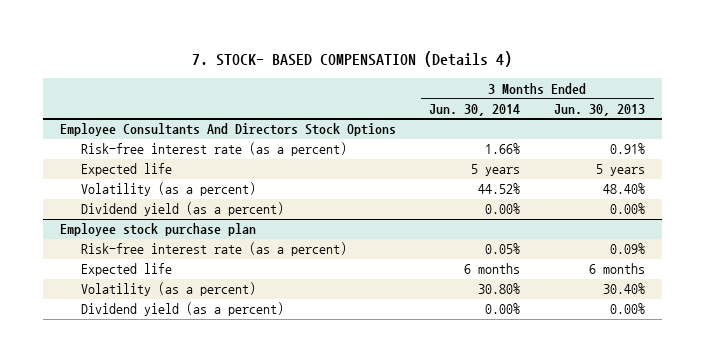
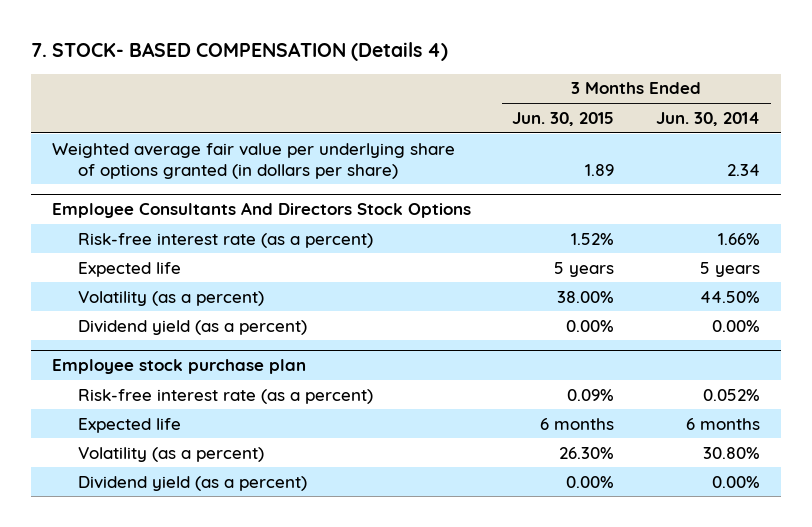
[554,103,646,116] Jun. 30, 2013 -> none
none -> [512,111,615,126] Jun. 30, 2015
none -> [51,142,455,179] Weighted average fair value per underlying share of options granted (in dollars per share)
[478,183,521,195] 44.52% -> [700,290,761,303] 44.50%
[485,243,521,255] 0.05% -> [703,388,761,401] 0.052%

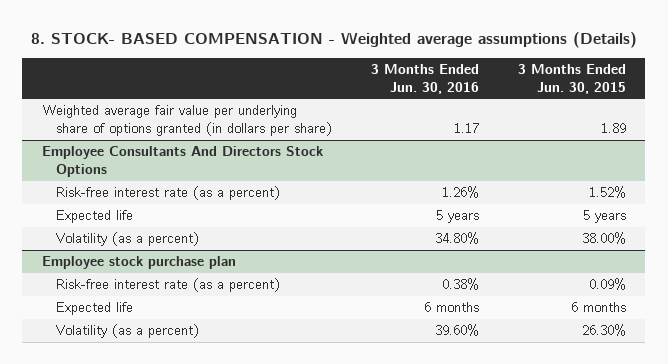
[30,41,448,61] 7. STOCK- BASED COMPENSATION (Details 4) -> [30,31,637,48] 8. STOCK- BASED COMPENSATION - Weighted average assumptions (Details)
[656,111,761,126] Jun. 30, 2014 -> none
none -> [371,63,480,94] 3 Months Ended Jun. 30, 2016
[78,319,308,335] Dividend yield (as a percent) -> none
[78,475,308,491] Dividend yield (as a percent) -> none

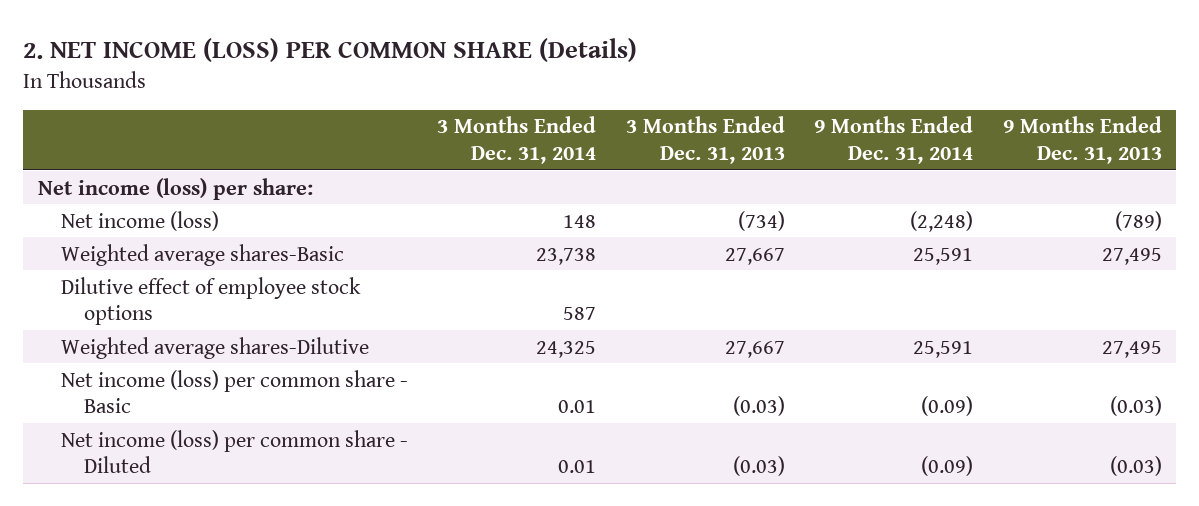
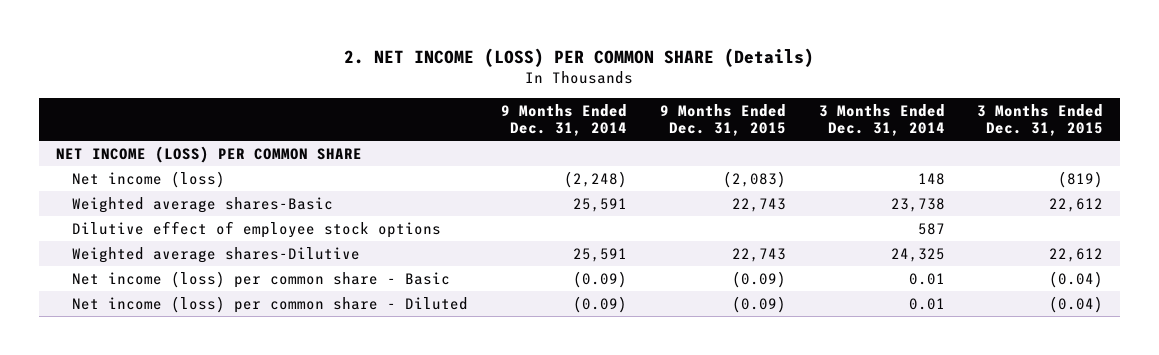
[625,116,785,164] 3 Months Ended Dec. 31, 2013 -> none
[1002,116,1162,164] 9 Months Ended Dec. 31, 2013 -> none
none -> [659,103,786,137] 9 Months Ended Dec. 31, 2015
none -> [977,103,1104,137] 3 Months Ended Dec. 31, 2015
[37,177,313,200] Net income (loss) per share: -> [55,145,362,163] NET INCOME (LOSS) PER COMMON SHARE

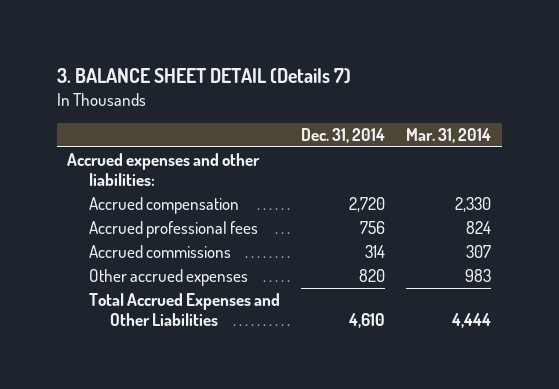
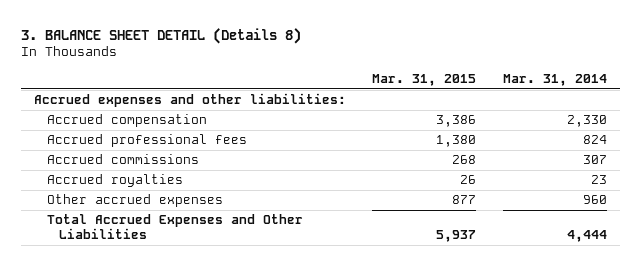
[56,68,351,85] 3. BALANCE SHEET DETAIL (Details 7) -> [20,27,301,44] 3. BALANCE SHEET DETAIL (Details 8)
[301,127,386,143] Dec. 31, 2014 -> none
none -> [372,73,477,86] Mar. 31, 2015
none -> [46,174,183,188] Accrued royalties
[465,269,492,283] 983 -> [582,195,607,205] 960

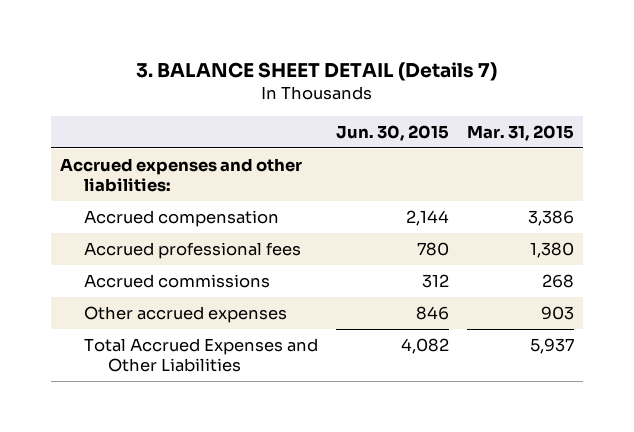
[20,27,301,44] 3. BALANCE SHEET DETAIL (Details 8) -> [135,61,497,81] 3. BALANCE SHEET DETAIL (Details 7)
[502,73,607,86] Mar. 31, 2014 -> none
none -> [335,124,449,141] Jun. 30, 2015
[46,174,183,188] Accrued royalties -> none
[452,195,477,205] 877 -> [540,305,574,320] 903

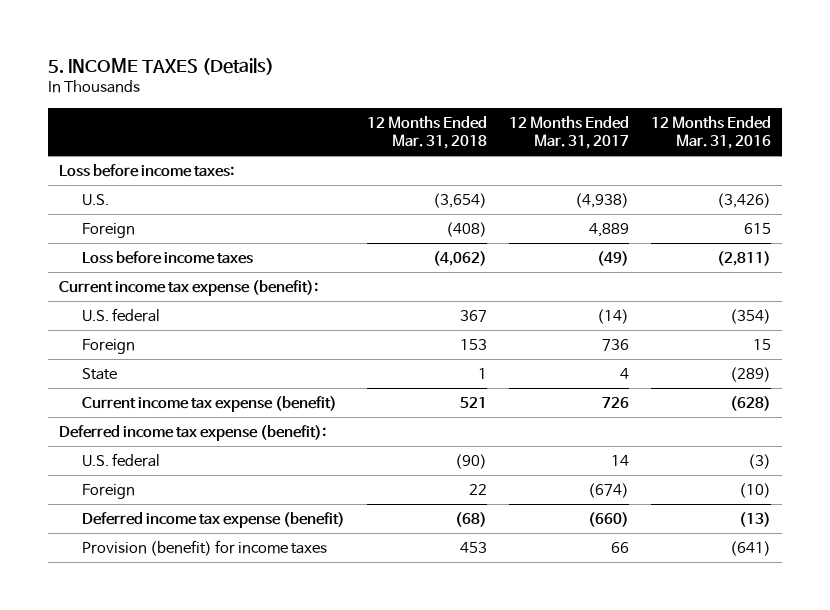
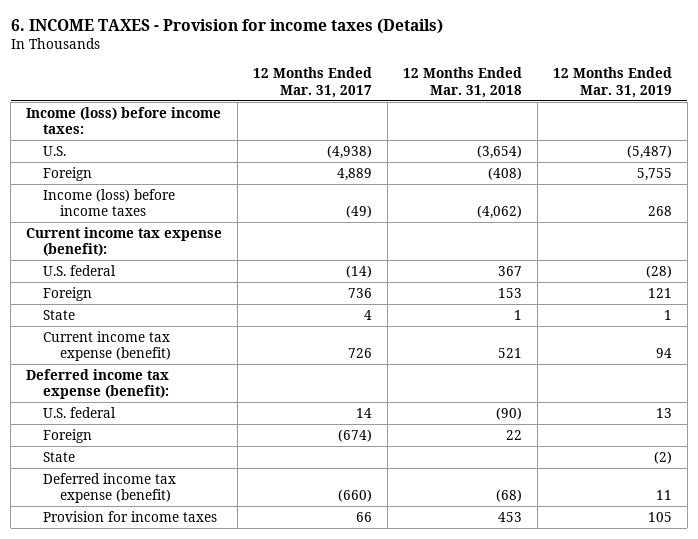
[48,57,275,75] 5. INCOME TAXES (Details) -> [10,19,443,35] 6. INCOME TAXES - Provision for income taxes (Details)
[650,115,771,150] 12 Months Ended Mar. 31, 2016 -> none
none -> [552,67,672,98] 12 Months Ended Mar. 31, 2019
[59,164,235,178] Loss before income taxes: -> [26,106,222,135] Income (loss) before income taxes:
[81,251,253,265] Loss before income taxes -> [43,188,176,217] Income (loss) before income taxes
none -> [43,451,76,462] State
[81,540,327,557] Provision (benefit) for income taxes -> [43,510,218,522] Provision for income taxes

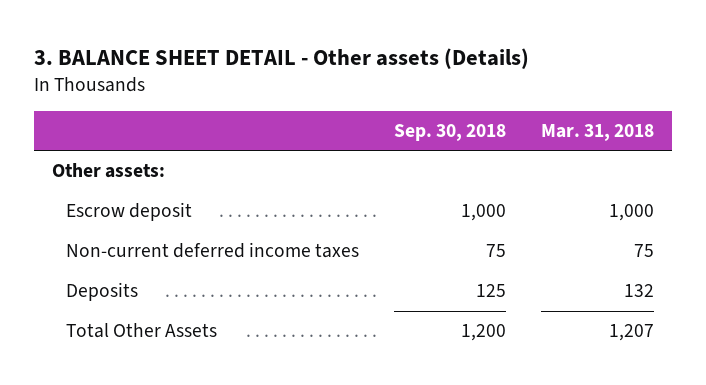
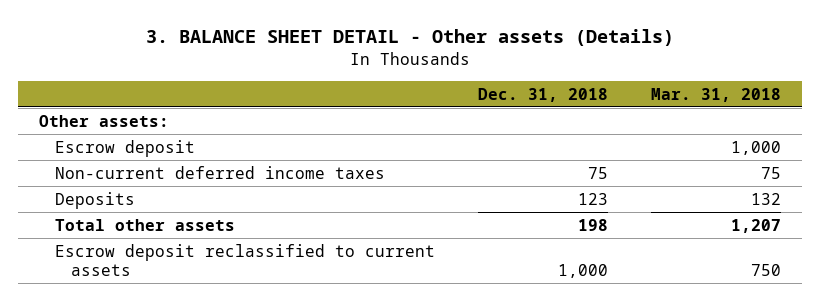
[394,124,507,142] Sep. 30, 2018 -> none
none -> [478,87,609,102] Dec. 31, 2018
[66,323,218,339] Total Other Assets -> [55,218,236,231] Total other assets
none -> [55,243,436,276] Escrow deposit reclassified to current assets

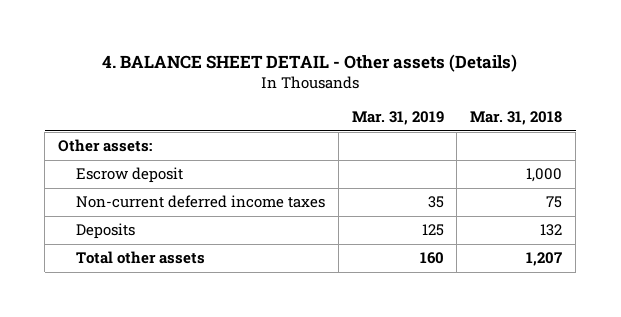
[145,28,674,46] 3. BALANCE SHEET DETAIL - Other assets (Details) -> [102,54,518,73] 4. BALANCE SHEET DETAIL - Other assets (Details)
[478,87,609,102] Dec. 31, 2018 -> none
none -> [351,111,444,126] Mar. 31, 2019
[55,243,436,276] Escrow deposit reclassified to current assets -> none

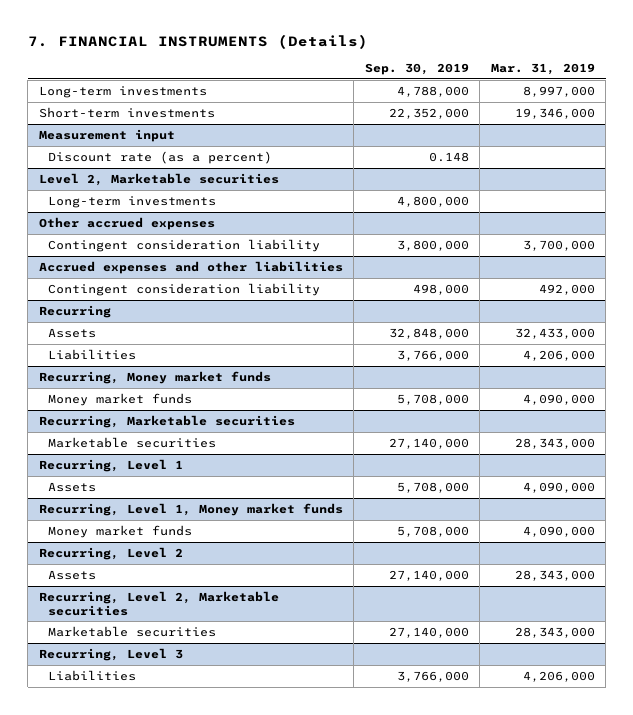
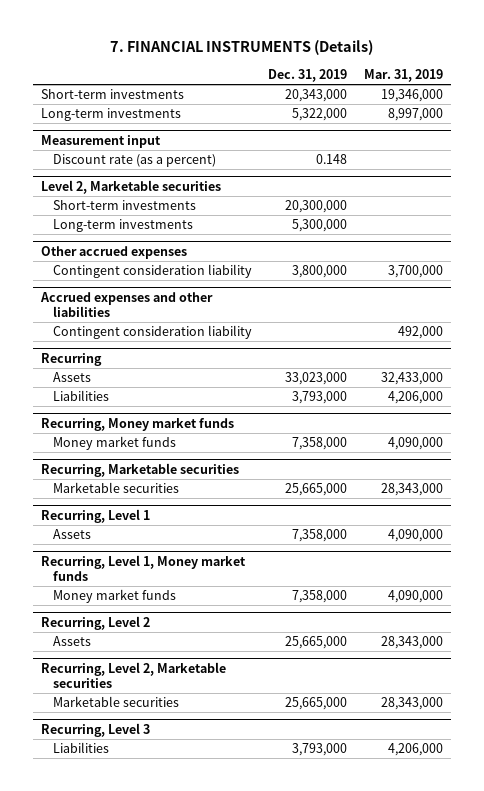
[364,62,469,75] Sep. 30, 2019 -> none
none -> [268,69,348,83] Dec. 31, 2019
[38,85,207,98] Long-term investments -> [41,108,182,122] Long-term investments
none -> [52,200,196,211] Short-term investments

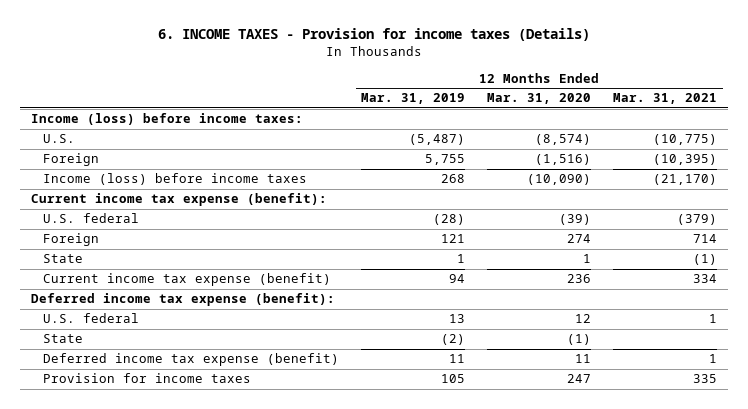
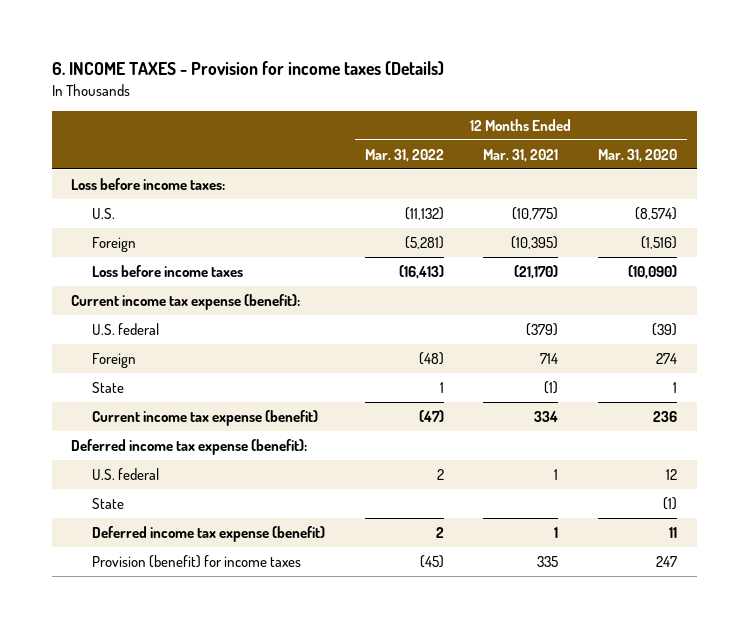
[361,93,466,105] Mar. 31, 2019 -> none
none -> [364,148,444,162] Mar. 31, 2022
[30,113,303,126] Income (loss) before income taxes: -> [71,178,226,191] Loss before income taxes:
[43,173,308,186] Income (loss) before income taxes -> [92,265,244,278] Loss before income taxes
[43,373,252,384] Provision for income taxes -> [92,555,302,569] Provision (benefit) for income taxes

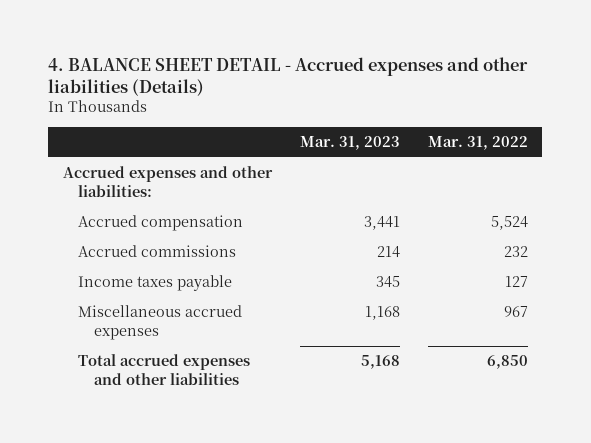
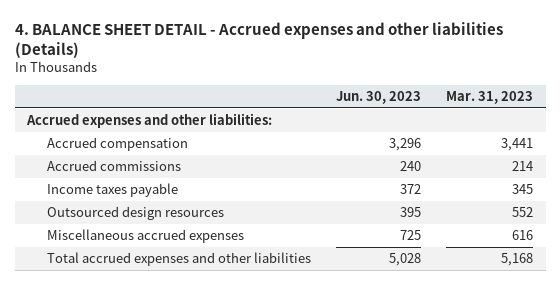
[428,135,529,150] Mar. 31, 2022 -> none
none -> [335,91,421,105] Jun. 30, 2023
none -> [46,206,224,221] Outsourced design resources
[364,306,400,321] 1,168 -> [512,230,534,241] 616

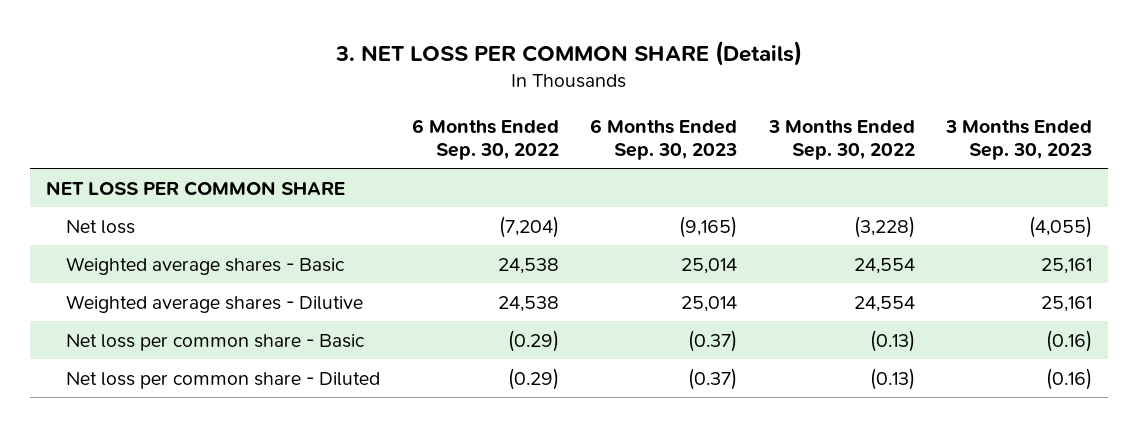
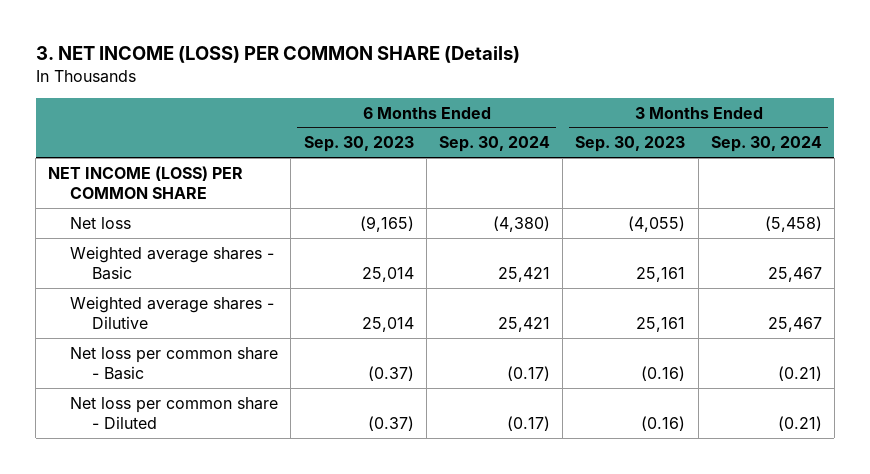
[335,40,803,66] 3. NET LOSS PER COMMON SHARE (Details) -> [35,46,520,64] 3. NET INCOME (LOSS) PER COMMON SHARE (Details)
[411,118,559,160] 6 Months Ended Sep. 30, 2022 -> none
[767,119,915,160] 3 Months Ended Sep. 30, 2022 -> none
none -> [438,136,550,153] Sep. 30, 2024
none -> [710,136,822,153] Sep. 30, 2024
[45,180,345,196] NET LOSS PER COMMON SHARE -> [48,165,244,200] NET INCOME (LOSS) PER COMMON SHARE

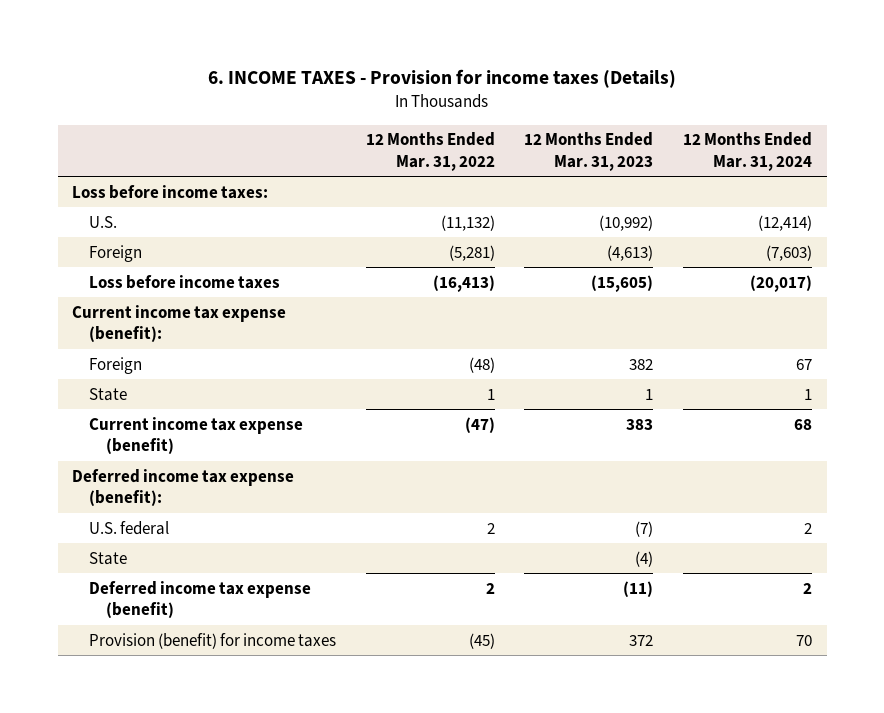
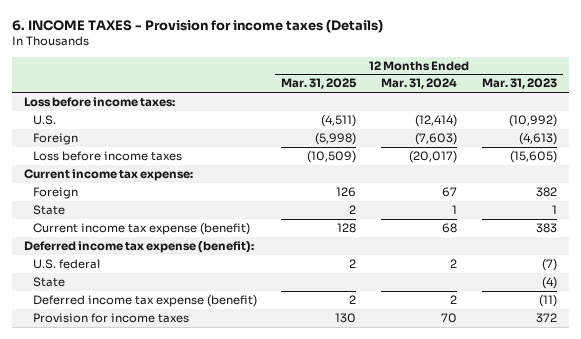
[365,132,495,171] 12 Months Ended Mar. 31, 2022 -> none
none -> [281,78,358,90] Mar. 31, 2025
[72,304,287,343] Current income tax expense (benefit): -> [24,169,194,182] Current income tax expense:
[89,632,337,649] Provision (benefit) for income taxes -> [32,313,189,324] Provision for income taxes

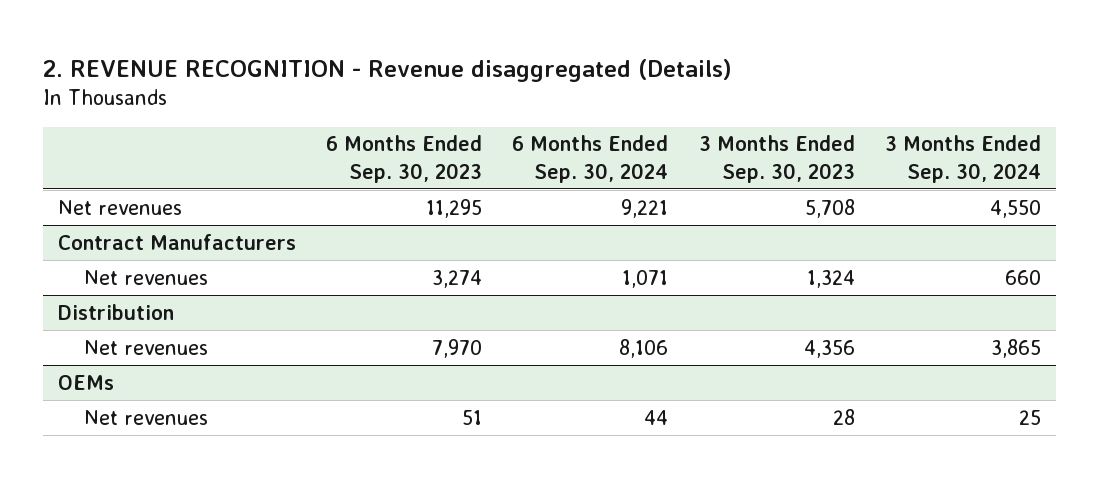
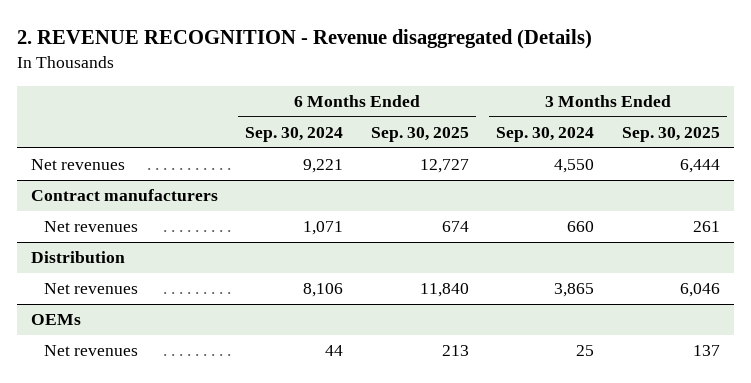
[326,135,483,183] 6 Months Ended Sep. 30, 2023 -> none
[698,135,855,183] 3 Months Ended Sep. 30, 2023 -> none
none -> [370,127,469,143] Sep. 30, 2025
none -> [621,127,720,143] Sep. 30, 2025
[58,233,297,250] Contract Manufacturers -> [30,189,218,202] Contract manufacturers

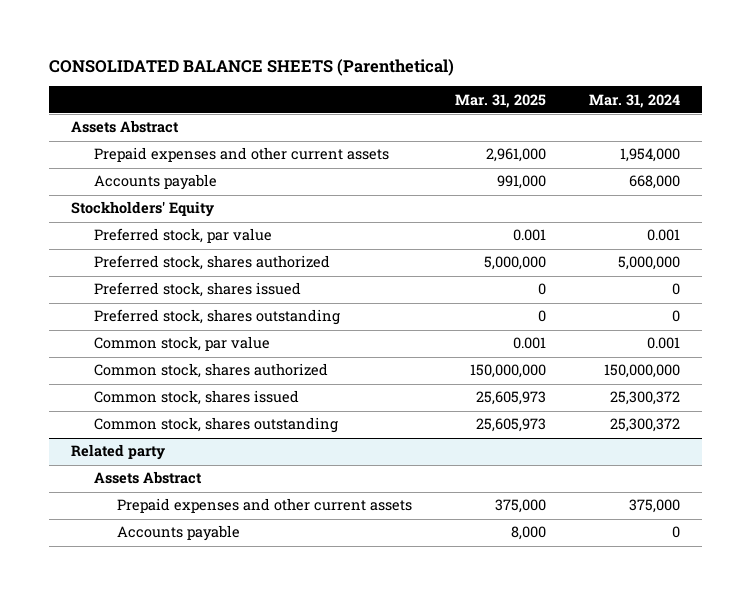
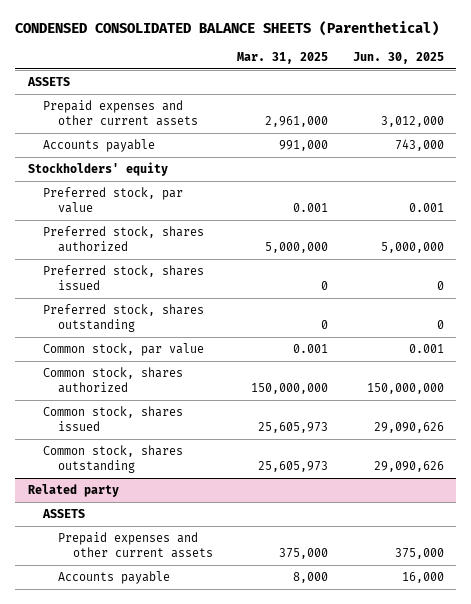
[49,58,455,76] CONSOLIDATED BALANCE SHEETS (Parenthetical) -> [15,21,440,37] CONDENSED CONSOLIDATED BALANCE SHEETS (Parenthetical)
[589,93,681,108] Mar. 31, 2024 -> none
none -> [352,52,444,65] Jun. 30, 2025
[70,120,179,134] Assets Abstract -> [26,76,70,86] ASSETS
[70,201,214,218] Stockholders' Equity -> [27,161,168,176] Stockholders' equity
[93,471,202,485] Assets Abstract -> [41,508,85,518] ASSETS

